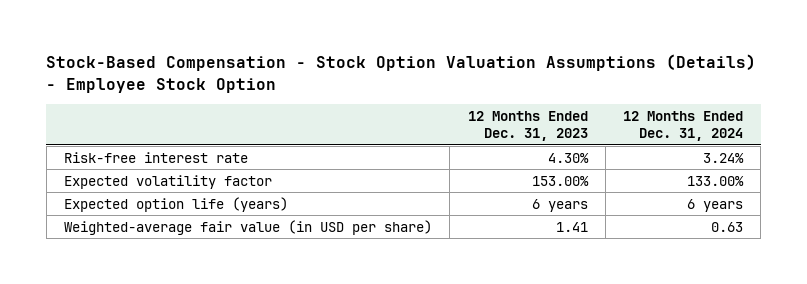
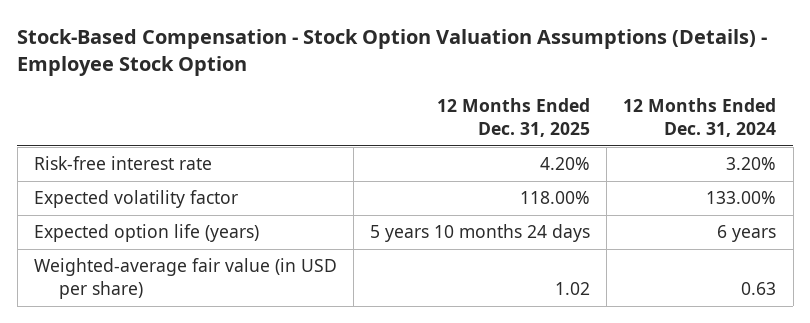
[467,110,588,142] 12 Months Ended Dec. 31, 2023 -> none
none -> [437,98,591,137] 12 Months Ended Dec. 31, 2025
[703,152,745,163] 3.24% -> [726,157,777,171] 3.20%

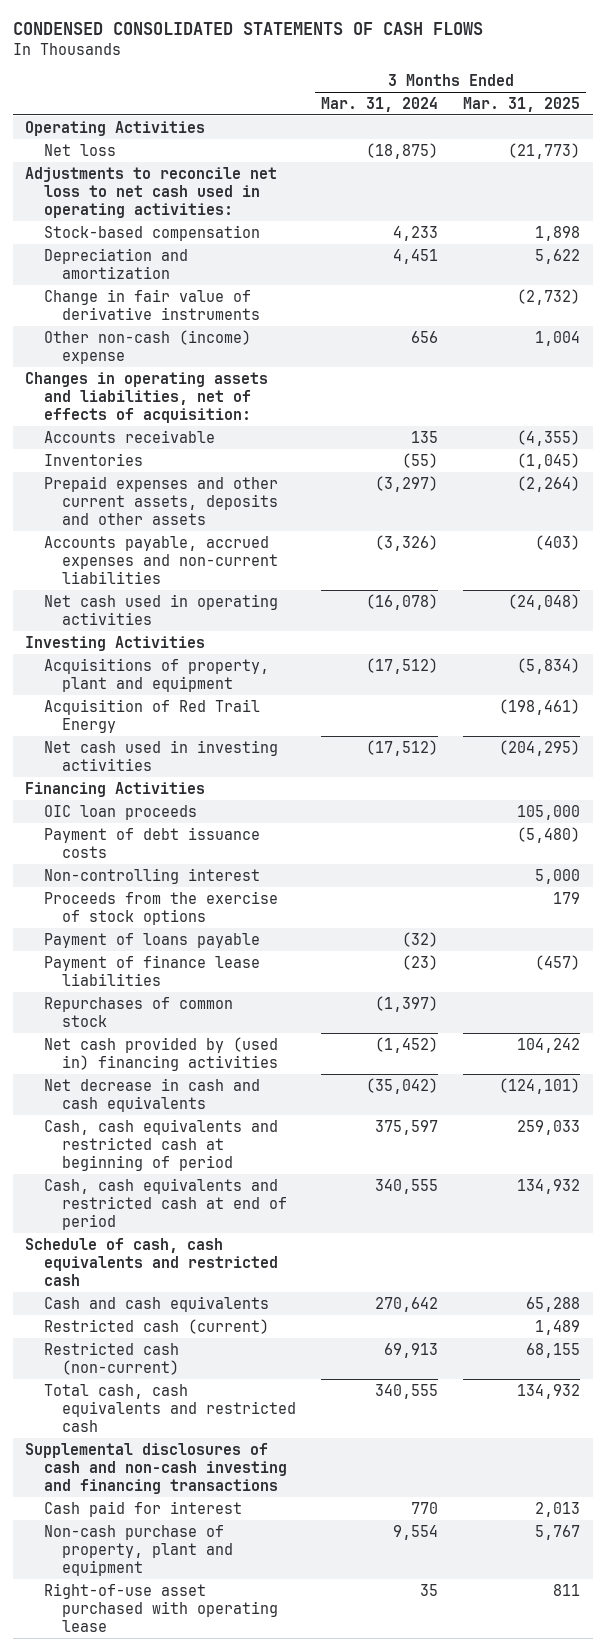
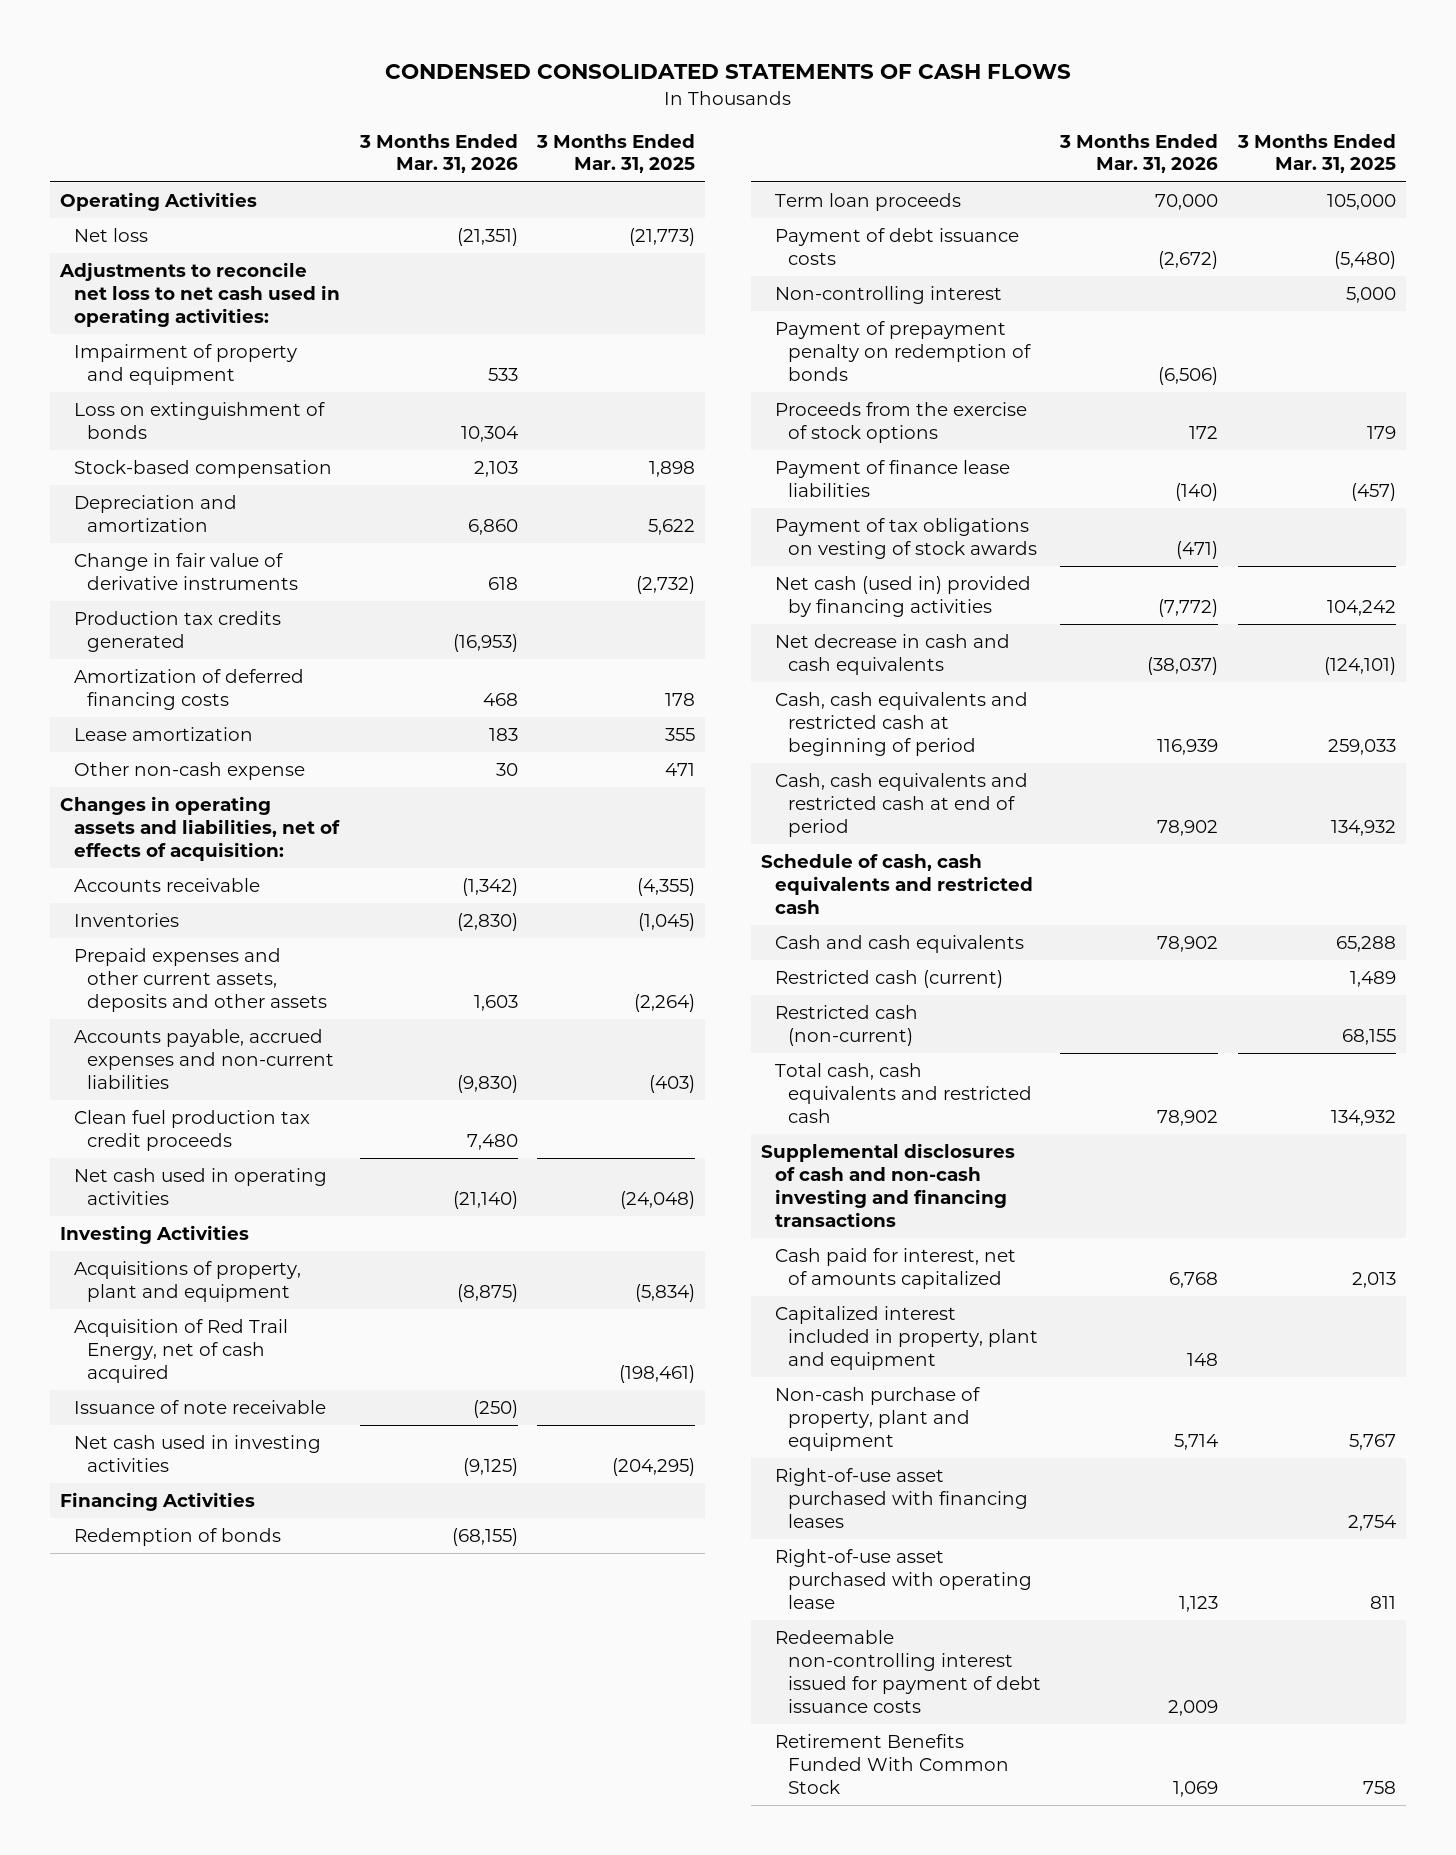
[321,96,439,112] Mar. 31, 2024 -> none
none -> [358,133,518,174] 3 Months Ended Mar. 31, 2026
none -> [73,344,297,386] Impairment of property and equipment
none -> [73,402,325,440] Loss on extinguishment of bonds
none -> [73,611,281,653] Production tax credits generated
none -> [73,669,304,711] Amortization of deferred financing costs
none -> [73,727,253,742] Lease amortization
[43,329,251,364] Other non-cash (income) expense -> [73,762,305,781] Other non-cash expense
[535,330,581,346] 1,004 -> [665,763,696,777] 471
none -> [73,1110,310,1152] Clean fuel production tax credit proceeds
[43,698,260,733] Acquisition of Red Trail Energy -> [73,1319,288,1384] Acquisition of Red Trail Energy, net of cash acquired
none -> [73,1400,326,1415] Issuance of note receivable
none -> [73,1528,281,1547] Redemption of bonds
[43,804,197,820] OIC loan proceeds -> [774,193,961,212] Term loan proceeds
none -> [774,321,1032,382] Payment of prepayment penalty on redemption of bonds
[43,932,260,948] Payment of loans payable -> none
[43,996,233,1027] Repurchases of common stock -> none
none -> [774,518,1038,560] Payment of tax obligations on vesting of stock awards
[43,1036,279,1071] Net cash provided by (used in) financing activities -> [774,576,1031,618] Net cash (used in) provided by financing activities
[43,1500,242,1517] Cash paid for interest -> [774,1248,1016,1290] Cash paid for interest, net of amounts capitalized
none -> [774,1306,1039,1371] Capitalized interest included in property, plant and equipment
none -> [774,1468,1029,1529] Right-of-use asset purchased with financing leases
none -> [774,1630,1042,1714] Redeemable non-controlling interest issued for payment of debt issuance costs
none -> [774,1734,1010,1795] Retirement Benefits Funded With Common Stock

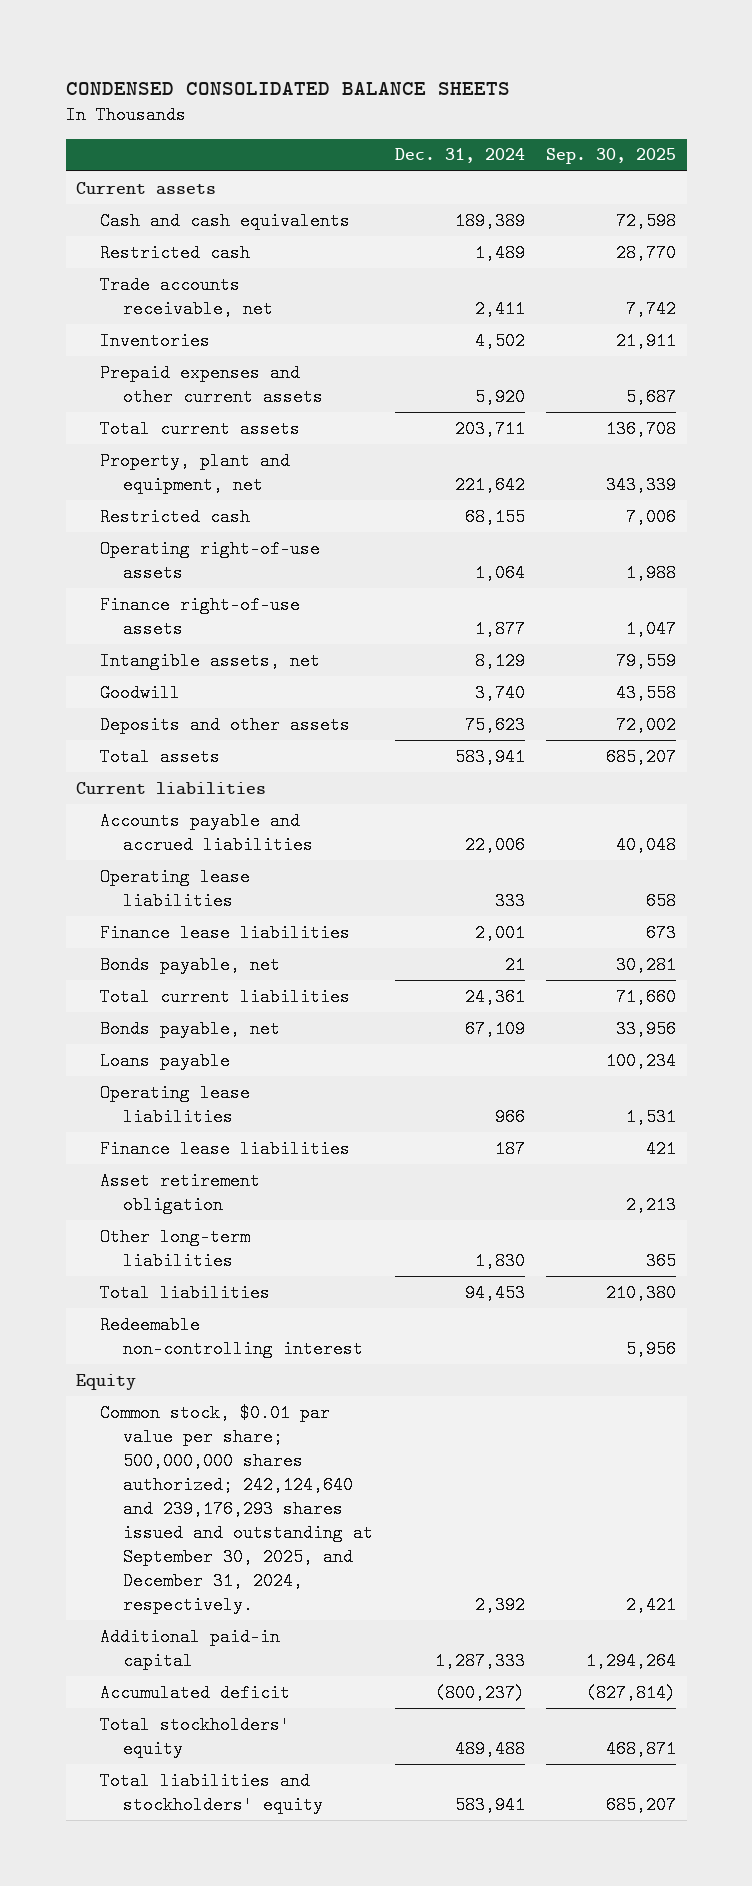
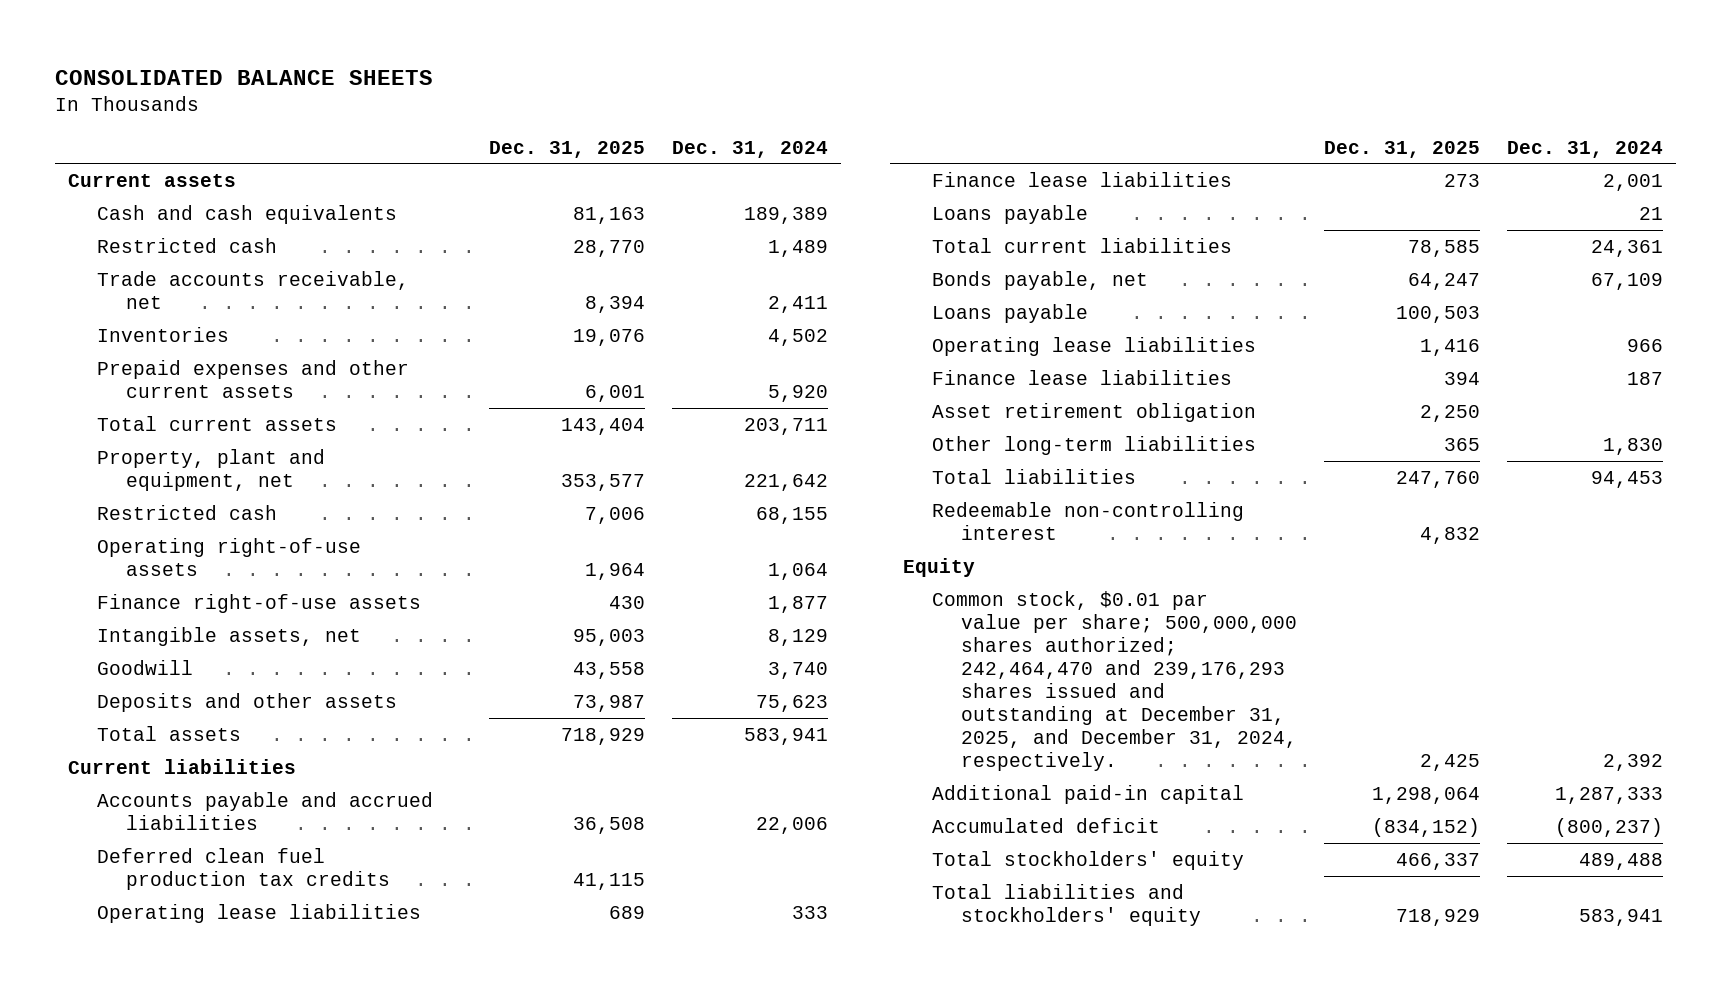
[65,81,510,95] CONDENSED CONSOLIDATED BALANCE SHEETS -> [54,69,433,85] CONSOLIDATED BALANCE SHEETS
[545,148,676,165] Sep. 30, 2025 -> none
none -> [488,140,645,158] Dec. 31, 2025
none -> [97,847,391,890] Deferred clean fuel production tax credits
[99,955,280,974] Bonds payable, net -> none
none -> [932,204,1089,224] Loans payable
[99,1403,374,1615] Common stock, $0.01 par value per share; 500,000,000 shares authorized; 242,124,640 and 239,176,293 shares issued and outstanding at September 30, 2025, and December 31, 2024, respectively. -> [932,590,1298,771] Common stock, $0.01 par value per share; 500,000,000 shares authorized; 242,464,470 and 239,176,293 shares issued and outstanding at December 31, 2025, and December 31, 2024, respectively.

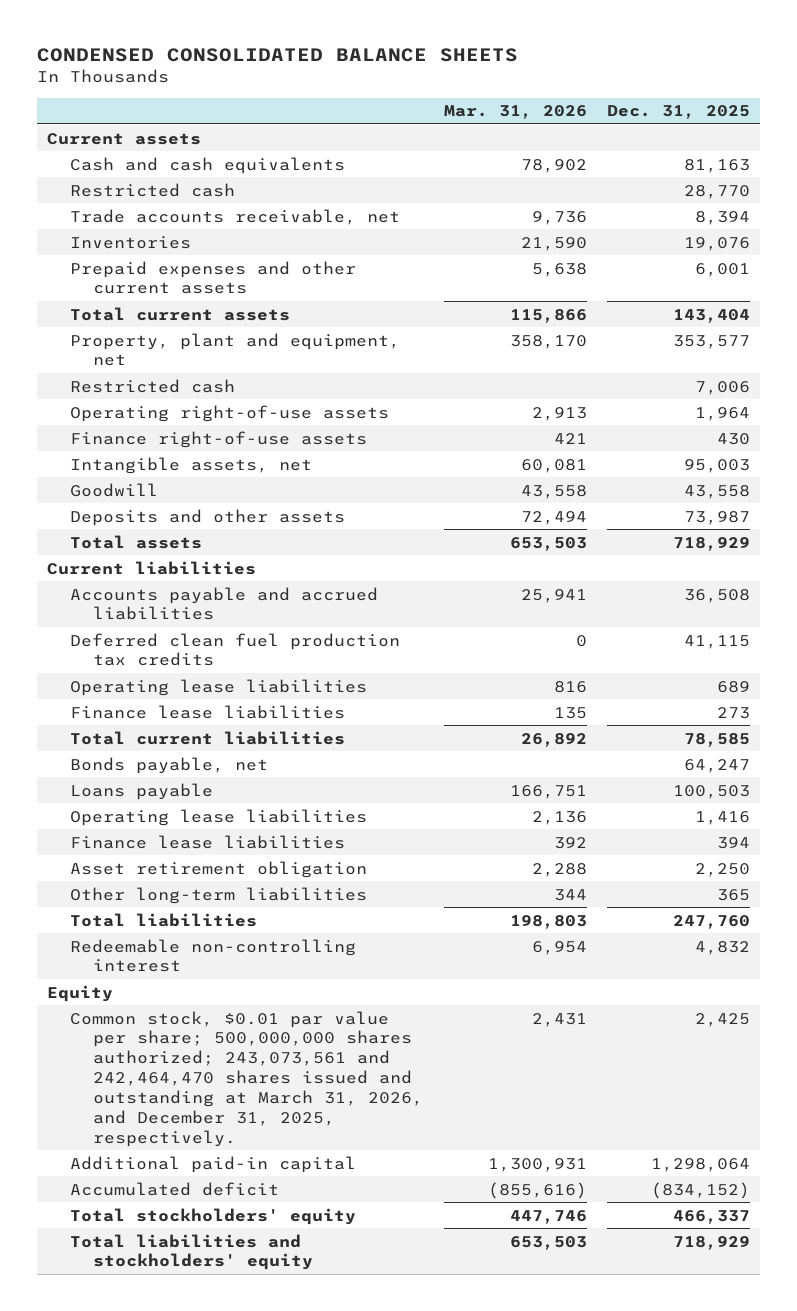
[54,69,433,85] CONSOLIDATED BALANCE SHEETS -> [36,47,518,62] CONDENSED CONSOLIDATED BALANCE SHEETS
[671,140,828,158] Dec. 31, 2024 -> none
none -> [443,105,587,120] Mar. 31, 2026
[932,204,1089,224] Loans payable -> none
[932,590,1298,771] Common stock, $0.01 par value per share; 500,000,000 shares authorized; 242,464,470 and 239,176,293 shares issued and outstanding at December 31, 2025, and December 31, 2024, respectively. -> [70,1010,424,1147] Common stock, $0.01 par value per share; 500,000,000 shares authorized; 243,073,561 and 242,464,470 shares issued and outstanding at March 31, 2026, and December 31, 2025, respectively.

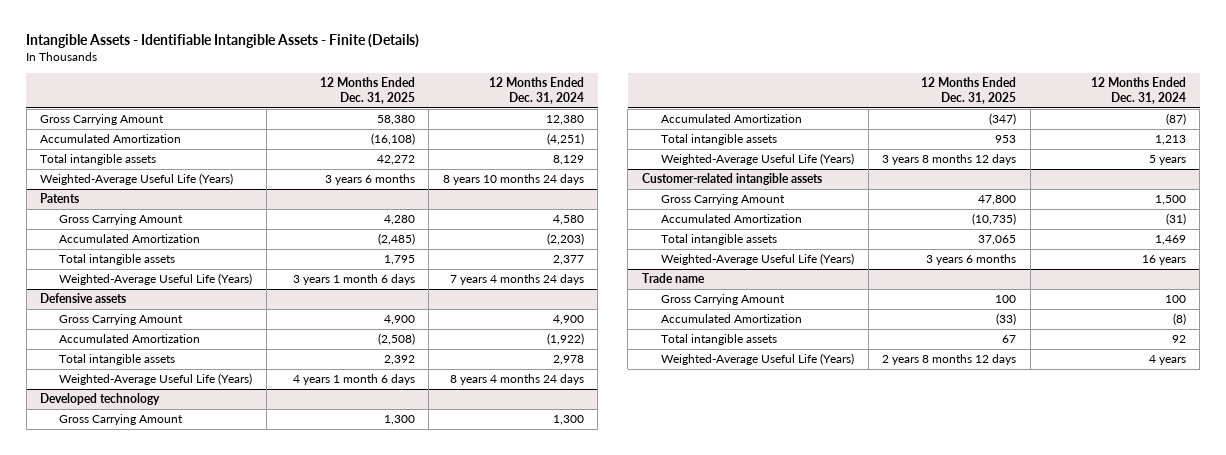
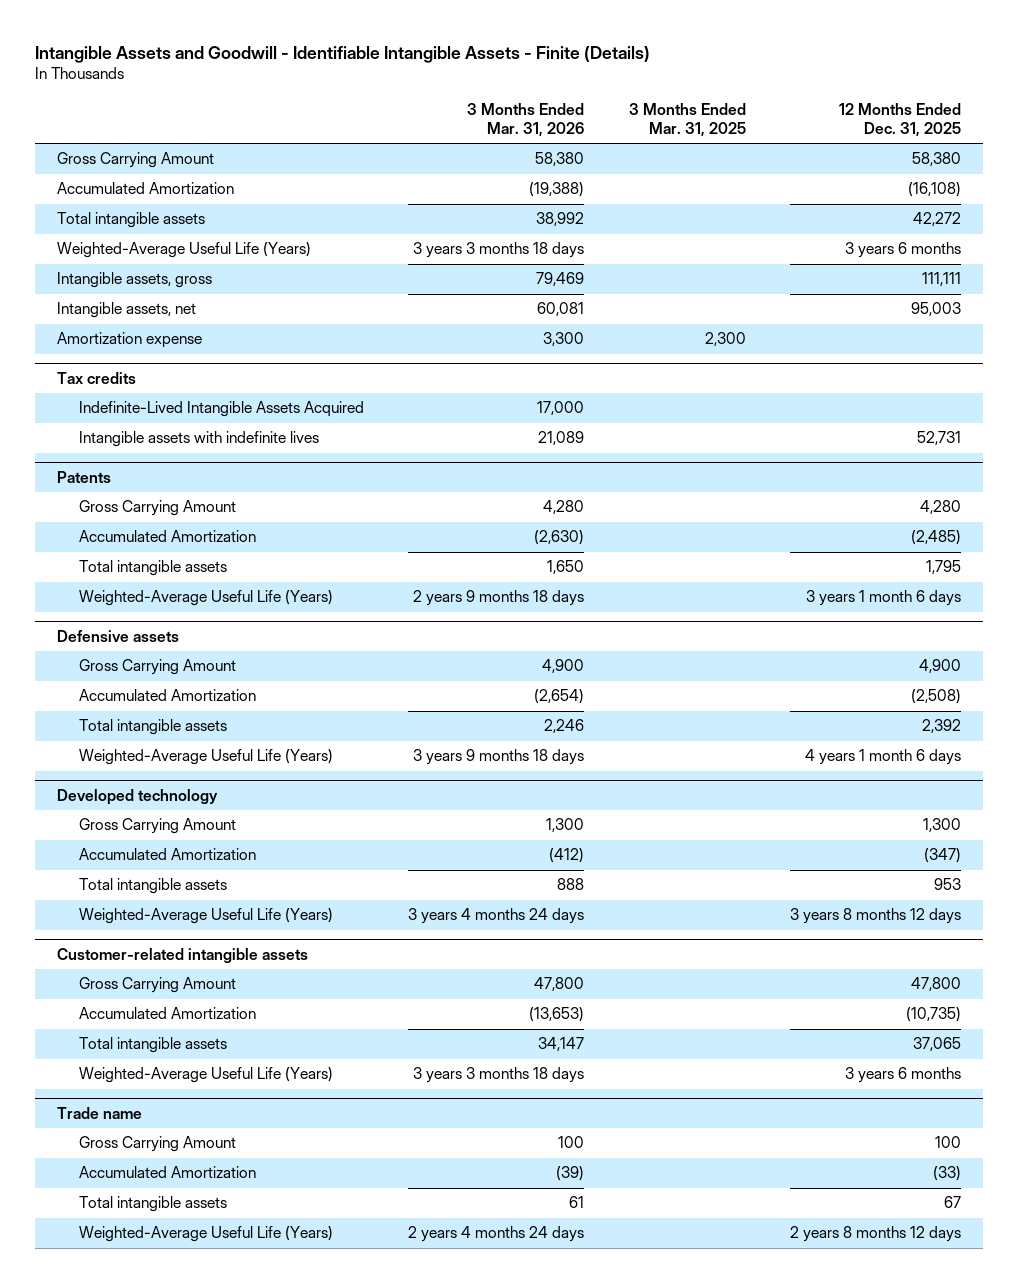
[26,33,420,48] Intangible Assets - Identifiable Intangible Assets - Finite (Details) -> [34,45,650,63] Intangible Assets and Goodwill - Identifiable Intangible Assets - Finite (Details)
[488,77,584,104] 12 Months Ended Dec. 31, 2024 -> none
none -> [467,103,585,137] 3 Months Ended Mar. 31, 2026
none -> [628,103,746,137] 3 Months Ended Mar. 31, 2025
none -> [57,272,213,289] Intangible assets, gross
none -> [57,302,197,319] Intangible assets, net
none -> [57,332,203,349] Amortization expense
none -> [57,371,137,384] Tax credits
none -> [79,401,365,418] Indefinite-Lived Intangible Assets Acquired
none -> [79,431,320,448] Intangible assets with indefinite lives

